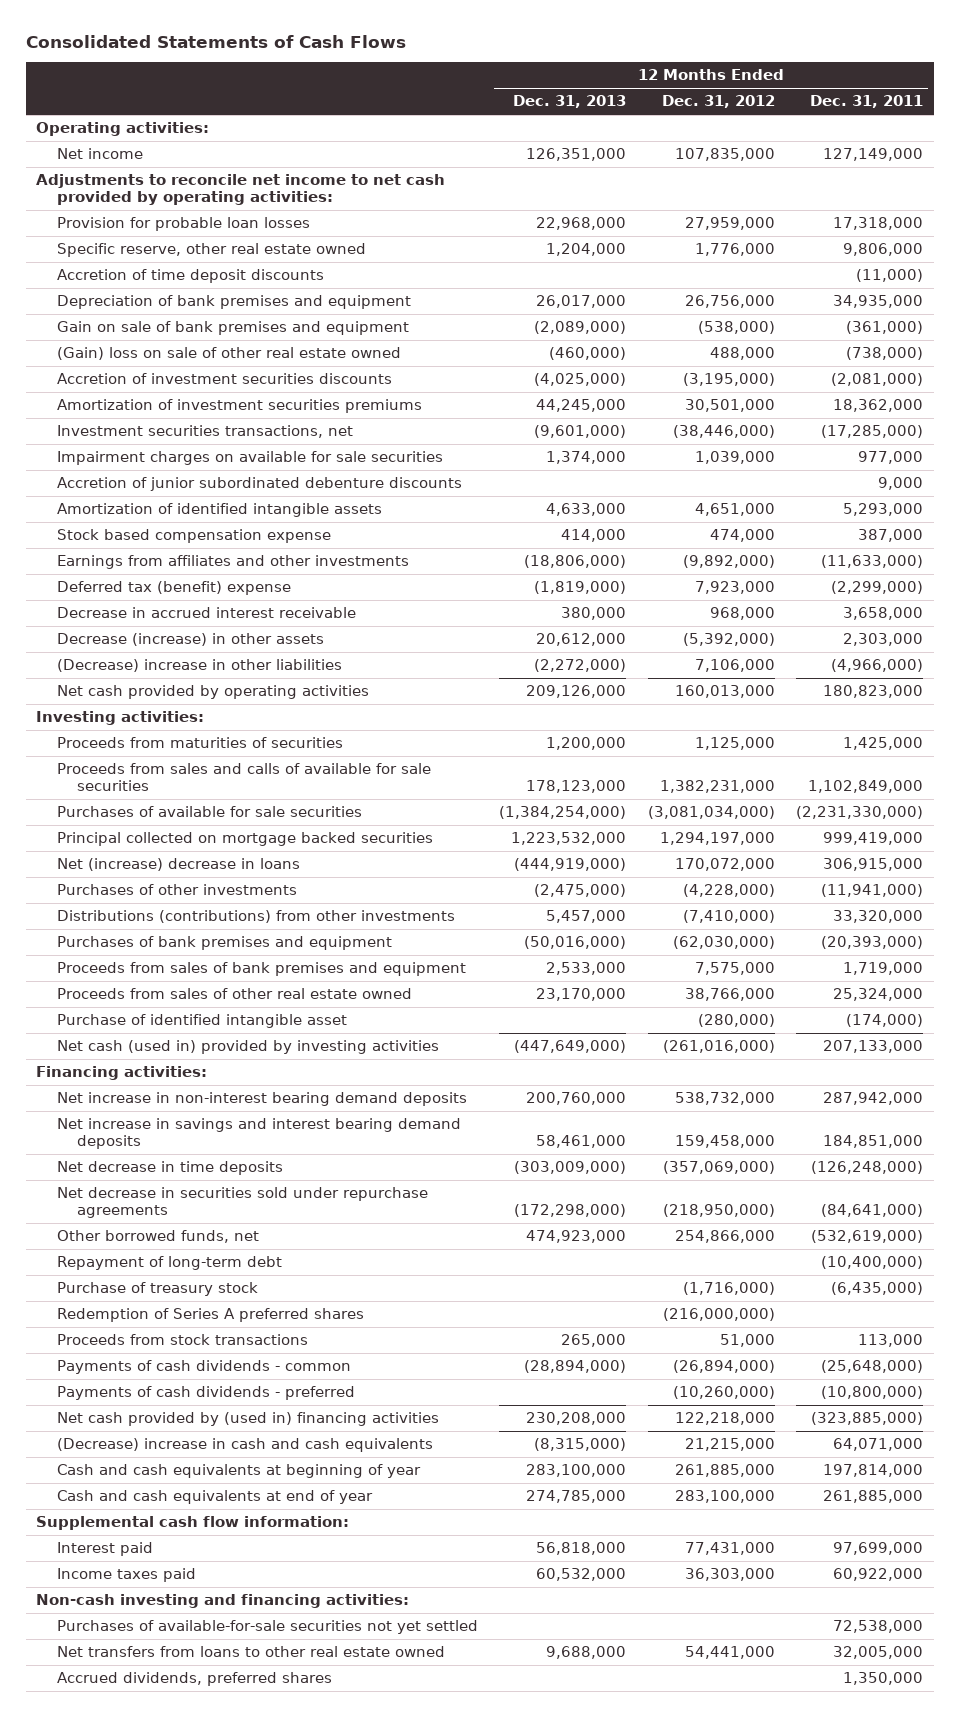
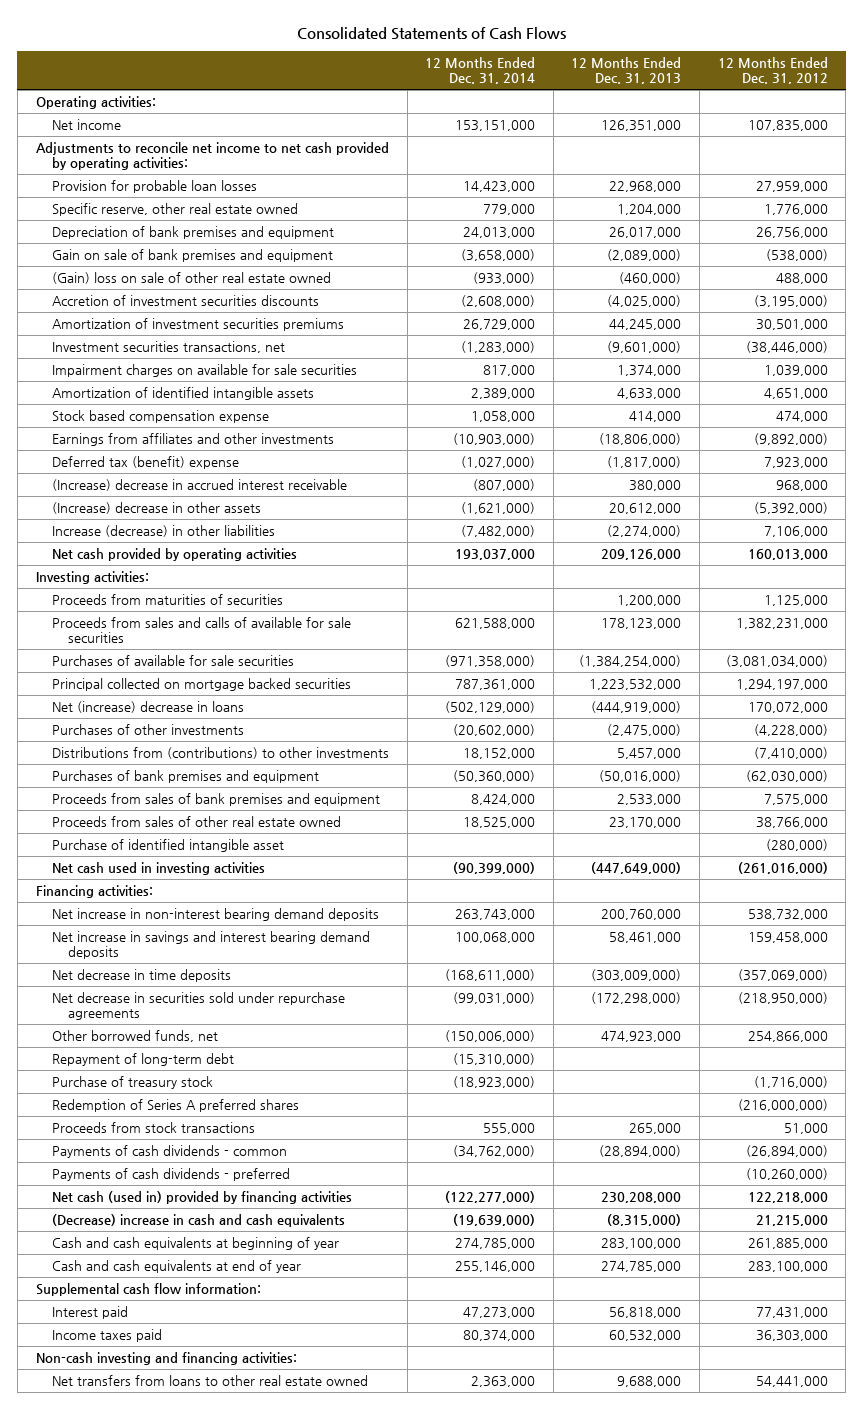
[809,95,923,109] Dec. 31, 2011 -> none
none -> [425,56,536,85] 12 Months Ended Dec. 31, 2014
[56,269,324,284] Accretion of time deposit discounts -> none
[56,477,462,492] Accretion of junior subordinated debenture discounts -> none
[534,581,627,595] (1,819,000) -> [607,455,682,468] (1,817,000)
[56,607,356,619] Decrease in accrued interest receivable -> [51,478,347,491] (Increase) decrease in accrued interest receivable
[56,633,324,647] Decrease (increase) in other assets -> [51,501,261,514] (Increase) decrease in other assets
[56,659,342,673] (Decrease) increase in other liabilities -> [51,524,275,537] Increase (decrease) in other liabilities
[534,659,627,673] (2,272,000) -> [607,524,682,537] (2,274,000)
[56,910,455,924] Distributions (contributions) from other investments -> [51,746,389,759] Distributions from (contributions) to other investments
[56,1040,439,1055] Net cash (used in) provided by investing activities -> [51,861,265,875] Net cash used in investing activities
[56,1412,439,1427] Net cash provided by (used in) financing activities -> [51,1190,352,1204] Net cash (used in) provided by financing activities
[56,1620,478,1635] Purchases of available-for-sale securities not yet settled -> none
[56,1672,332,1687] Accrued dividends, preferred shares -> none

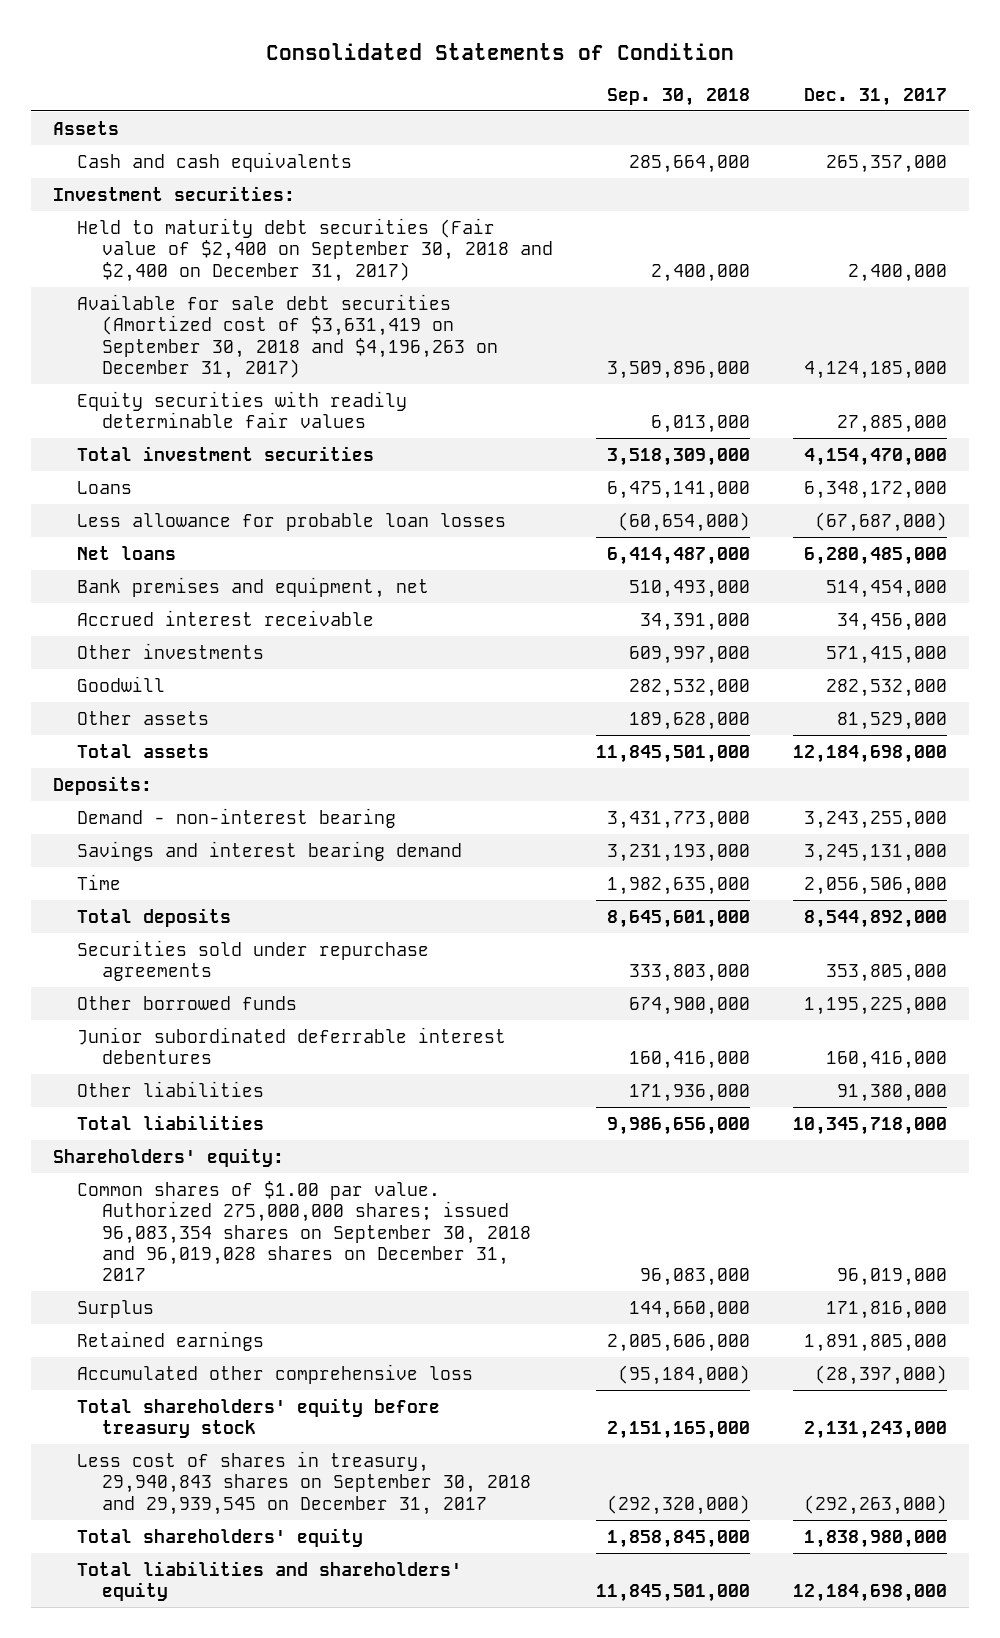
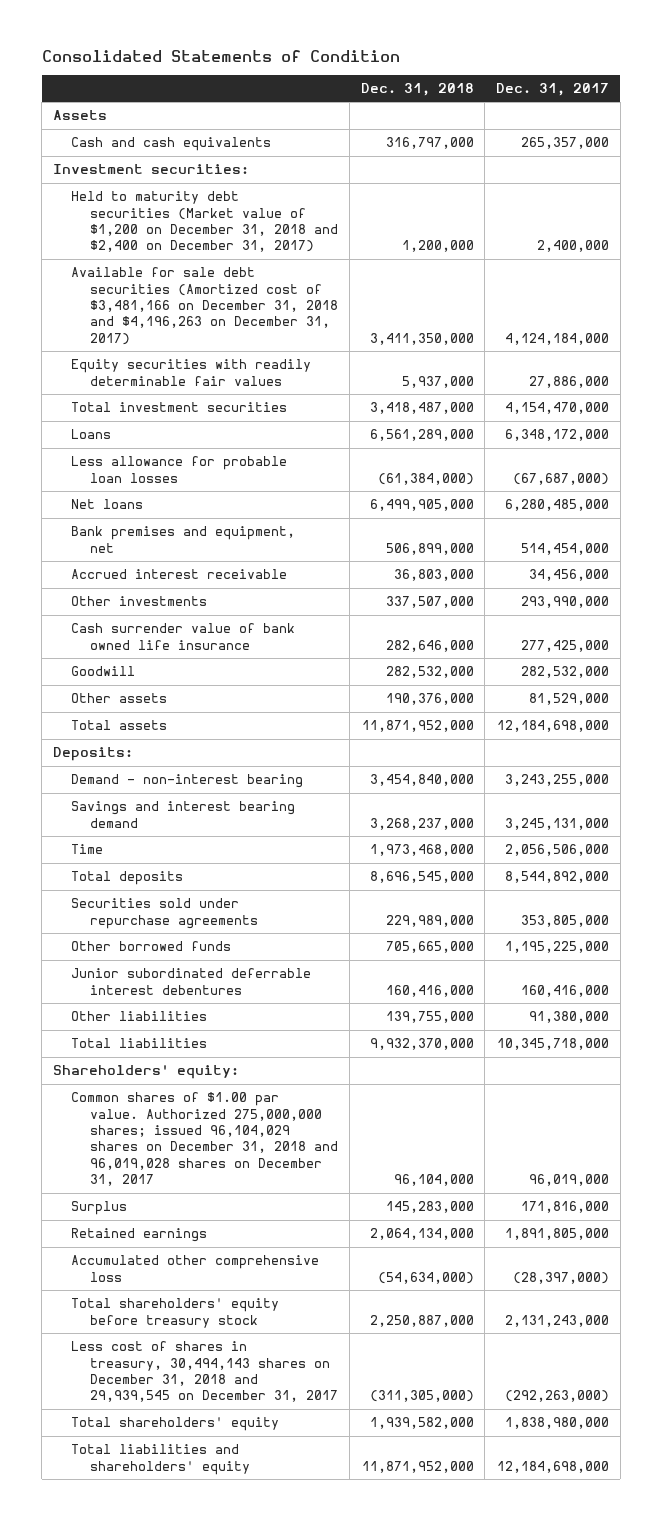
[606,87,750,106] Sep. 30, 2018 -> none
none -> [360,82,474,96] Dec. 31, 2018
[77,217,553,282] Held to maturity debt securities (Fair value of $2,400 on September 30, 2018 and $2,400 on December 31, 2017) -> [71,191,339,253] Held to maturity debt securities (Market value of $1,200 on December 31, 2018 and $2,400 on December 31, 2017)
[77,293,498,379] Available for sale debt securities (Amortized cost of $3,631,419 on September 30, 2018 and $4,196,263 on December 31, 2017) -> [71,267,339,345] Available for sale debt securities (Amortized cost of $3,481,166 on December 31, 2018 and $4,196,263 on December 31, 2017)
[804,360,948,379] 4,124,185,000 -> [505,332,610,345] 4,124,184,000
[837,415,948,434] 27,885,000 -> [529,375,610,388] 27,886,000
[826,645,948,664] 571,415,000 -> [521,596,610,609] 293,990,000
none -> [71,623,296,650] Cash surrender value of bank owned life insurance
[77,1180,531,1282] Common shares of $1.00 par value. Authorized 275,000,000 shares; issued 96,083,354 shares on September 30, 2018 and 96,019,028 shares on December 31, 2017 -> [71,1092,339,1187] Common shares of $1.00 par value. Authorized 275,000,000 shares; issued 96,104,029 shares on December 31, 2018 and 96,019,028 shares on December 31, 2017
[77,1450,531,1515] Less cost of shares in treasury, 29,940,843 shares on September 30, 2018 and 29,939,545 on December 31, 2017 -> [71,1341,339,1403] Less cost of shares in treasury, 30,494,143 shares on December 31, 2018 and 29,939,545 on December 31, 2017

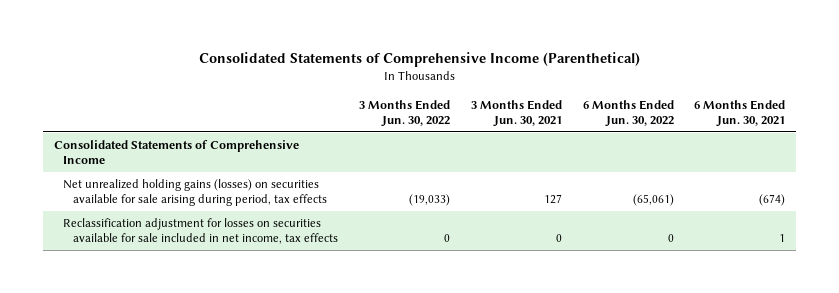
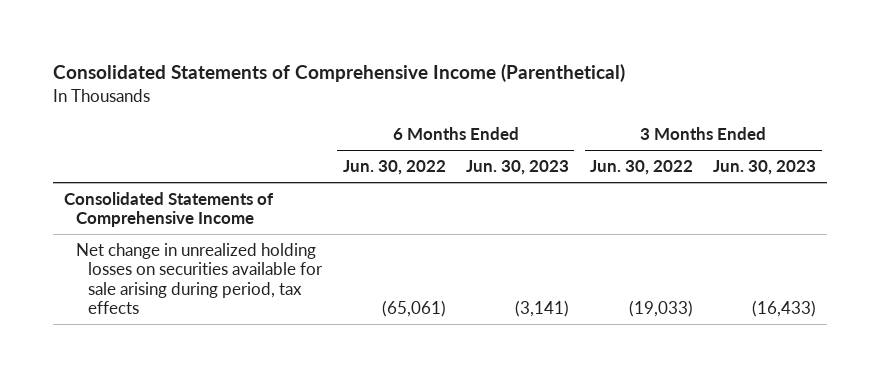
[470,99,562,127] 3 Months Ended Jun. 30, 2021 -> none
[694,99,786,127] 6 Months Ended Jun. 30, 2021 -> none
none -> [466,160,570,176] Jun. 30, 2023
none -> [713,160,817,176] Jun. 30, 2023
[63,218,338,245] Reclassification adjustment for losses on securities available for sale included in net income, tax effects -> none
[63,179,327,207] Net unrealized holding gains (losses) on securities available for sale arising during period, tax effects -> [75,242,323,315] Net change in unrealized holding losses on securities available for sale arising during period, tax effects

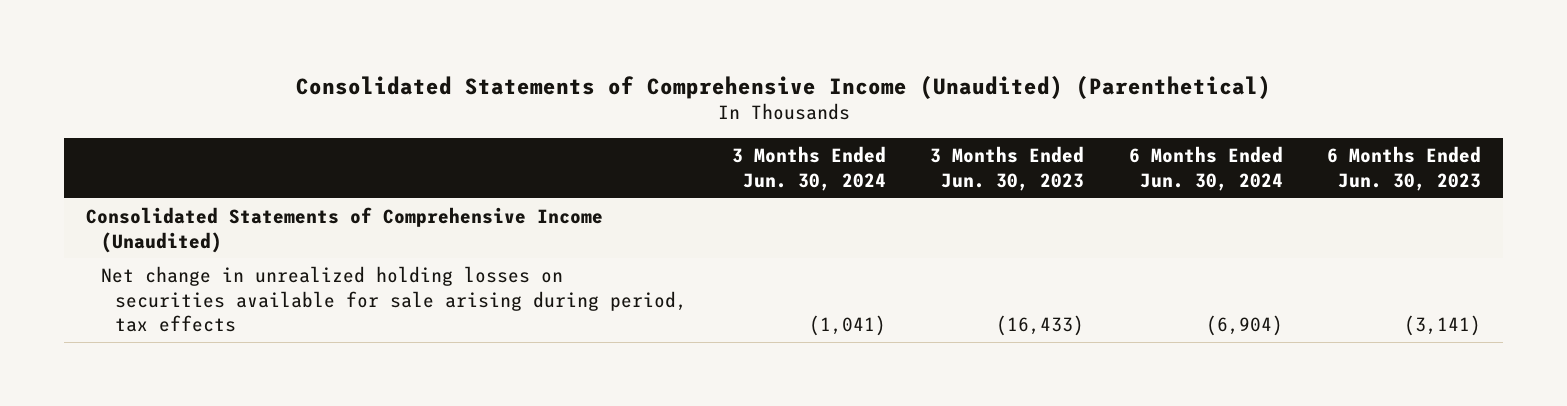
[53,64,626,83] Consolidated Statements of Comprehensive Income (Parenthetical) -> [295,75,1271,99] Consolidated Statements of Comprehensive Income (Unaudited) (Parenthetical)
[342,160,446,176] Jun. 30, 2022 -> none
[589,160,693,176] Jun. 30, 2022 -> none
none -> [731,146,886,192] 3 Months Ended Jun. 30, 2024
none -> [1128,146,1283,192] 6 Months Ended Jun. 30, 2024
[63,191,274,228] Consolidated Statements of Comprehensive Income -> [86,207,604,253] Consolidated Statements of Comprehensive Income (Unaudited)

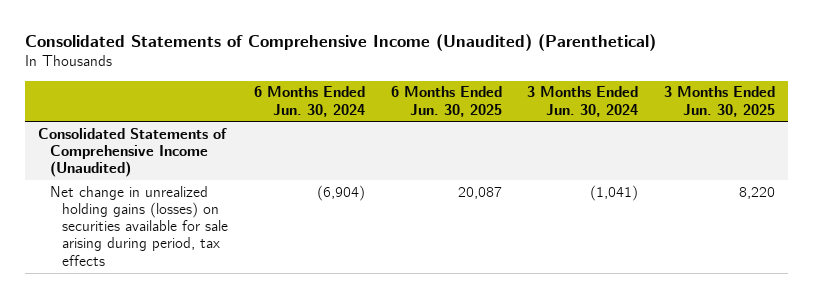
[930,146,1085,192] 3 Months Ended Jun. 30, 2023 -> none
[1327,146,1482,192] 6 Months Ended Jun. 30, 2023 -> none
none -> [390,86,502,117] 6 Months Ended Jun. 30, 2025
none -> [664,86,776,117] 3 Months Ended Jun. 30, 2025
[100,266,688,333] Net change in unrealized holding losses on securities available for sale arising during period, tax effects -> [49,185,229,266] Net change in unrealized holding gains (losses) on securities available for sale arising during period, tax effects

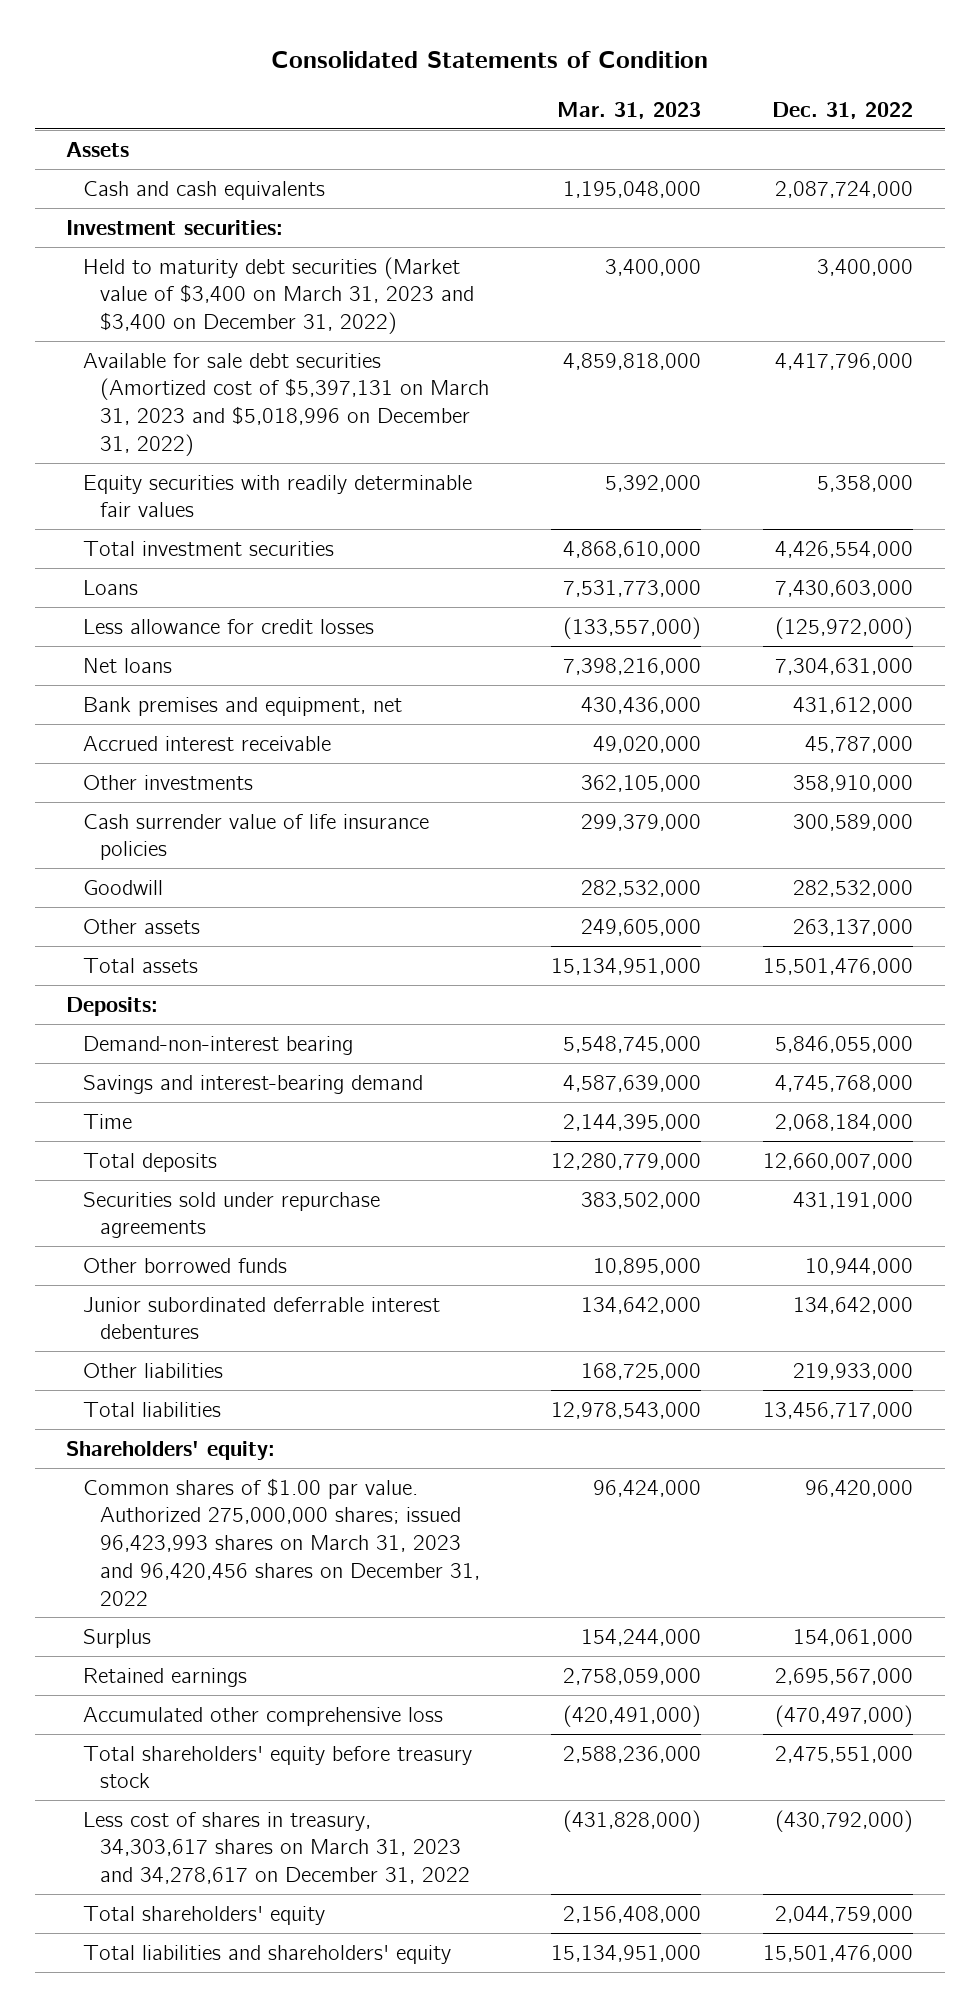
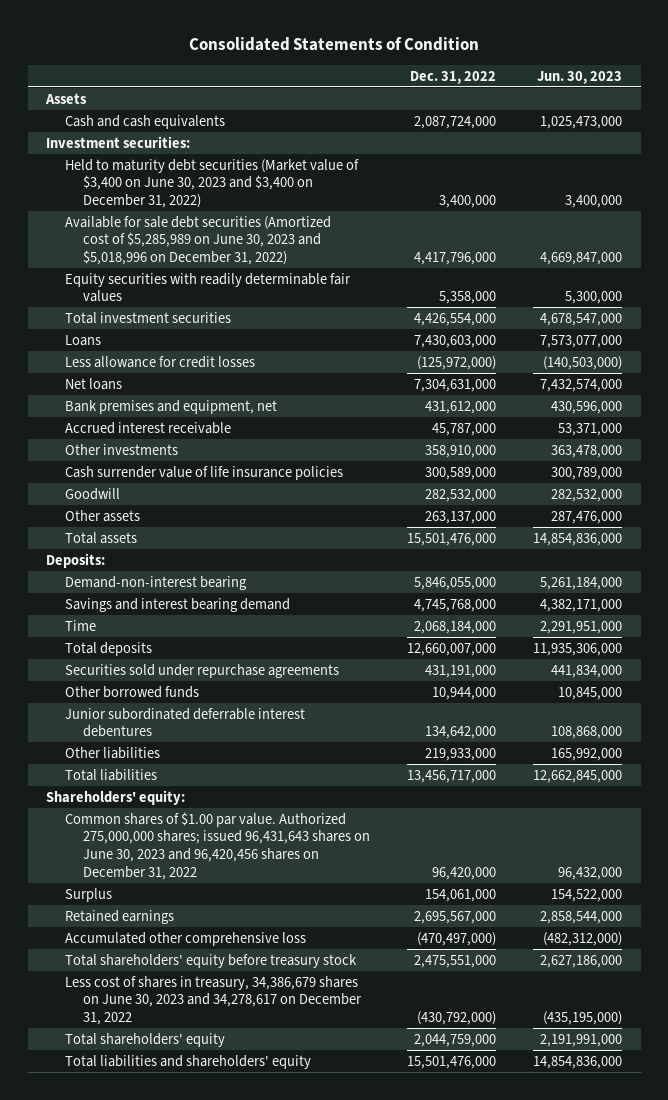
[556,101,701,119] Mar. 31, 2023 -> none
none -> [537,70,623,84] Jun. 30, 2023
[82,256,474,335] Held to maturity debt securities (Market value of $3,400 on March 31, 2023 and $3,400 on December 31, 2022) -> [64,158,359,209] Held to maturity debt securities (Market value of $3,400 on June 30, 2023 and $3,400 on December 31, 2022)
[82,352,489,456] Available for sale debt securities (Amortized cost of $5,397,131 on March 31, 2023 and $5,018,996 on December 31, 2022) -> [64,215,331,266] Available for sale debt securities (Amortized cost of $5,285,989 on June 30, 2023 and $5,018,996 on December 31, 2022)
[82,1074,423,1094] Savings and interest-bearing demand -> [64,597,290,612] Savings and interest bearing demand
[82,1477,480,1606] Common shares of $1.00 par value. Authorized 275,000,000 shares; issued 96,423,993 shares on March 31, 2023 and 96,420,456 shares on December 31, 2022 -> [64,811,371,880] Common shares of $1.00 par value. Authorized 275,000,000 shares; issued 96,431,643 shares on June 30, 2023 and 96,420,456 shares on December 31, 2022
[82,1811,470,1885] Less cost of shares in treasury, 34,303,617 shares on March 31, 2023 and 34,278,617 on December 31, 2022 -> [64,975,363,1026] Less cost of shares in treasury, 34,386,679 shares on June 30, 2023 and 34,278,617 on December 31, 2022

